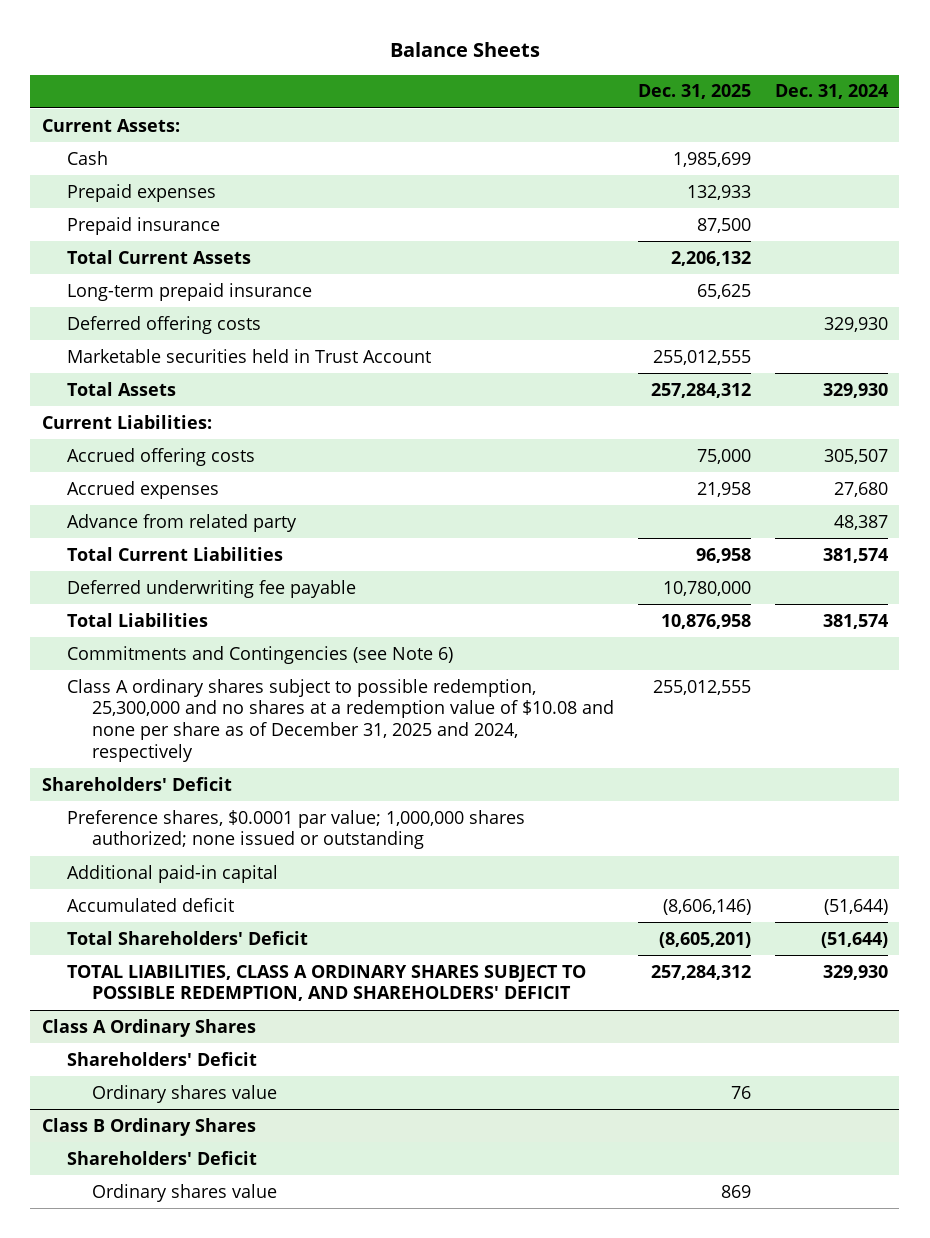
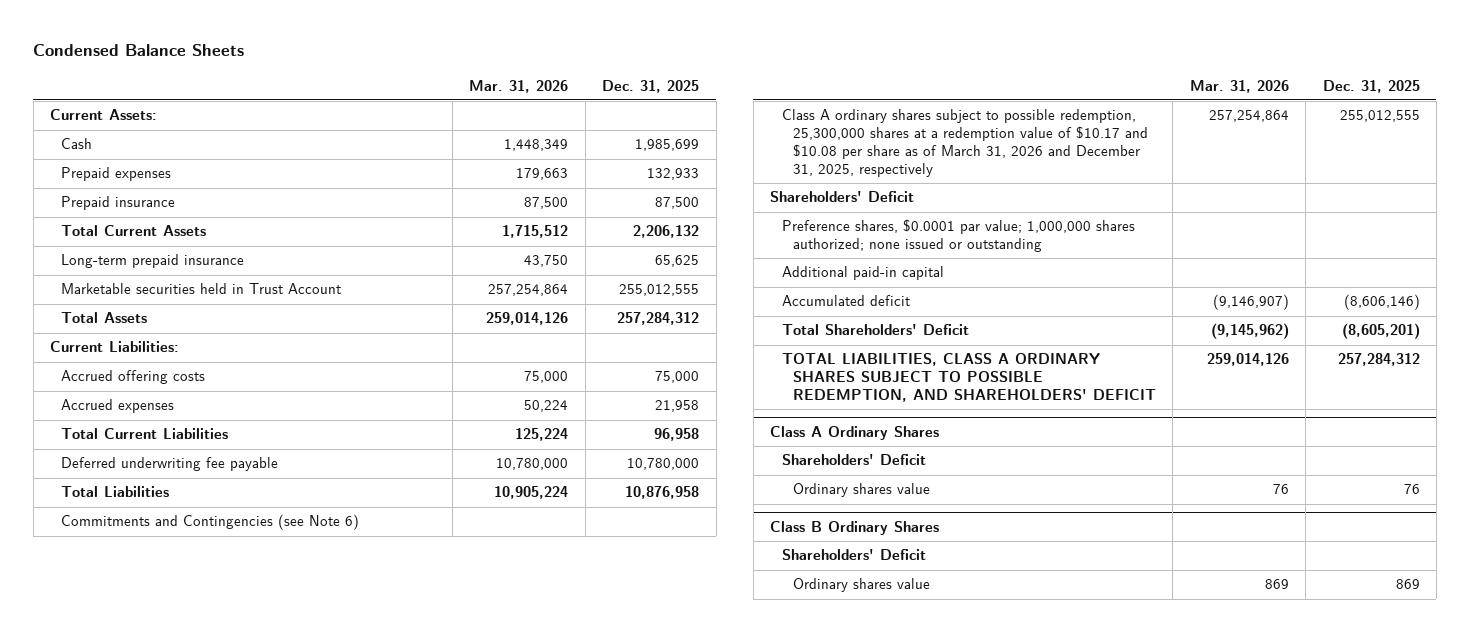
[389,42,540,58] Balance Sheets -> [33,44,245,57] Condensed Balance Sheets
[774,84,888,100] Dec. 31, 2024 -> none
none -> [469,79,569,93] Mar. 31, 2026
[67,315,262,334] Deferred offering costs -> none
[67,513,298,532] Advance from related party -> none
[67,678,615,763] Class A ordinary shares subject to possible redemption, 25,300,000 and no shares at a redemption value of $10.08 and none per share as of December 31, 2025 and 2024, respectively -> [781,109,1148,177] Class A ordinary shares subject to possible redemption, 25,300,000 shares at a redemption value of $10.17 and $10.08 per share as of March 31, 2026 and December 31, 2025, respectively

